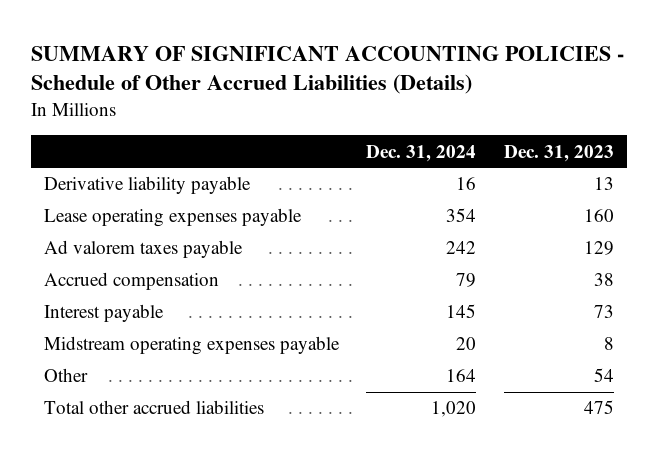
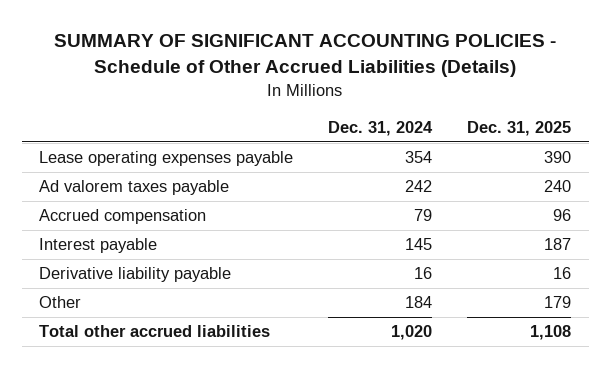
[503,144,614,162] Dec. 31, 2023 -> none
none -> [467,120,572,136] Dec. 31, 2025
[44,336,341,356] Midstream operating expenses payable -> none
[44,176,252,195] Derivative liability payable -> [39,267,232,283] Derivative liability payable
[446,369,477,383] 164 -> [405,296,433,309] 184

